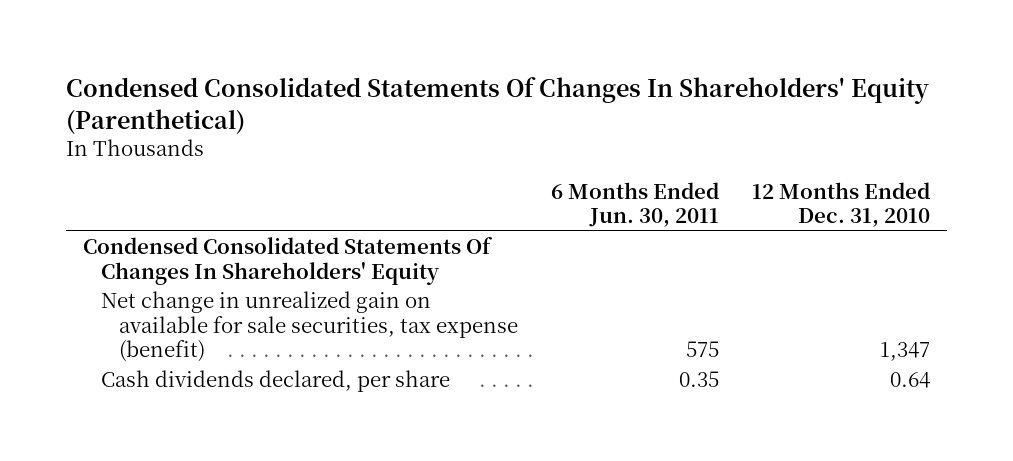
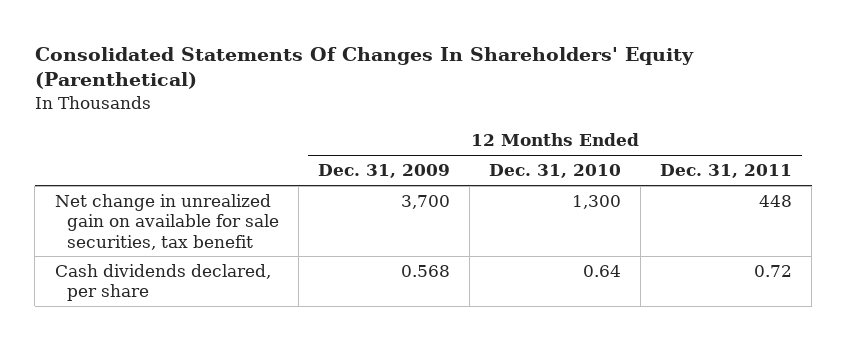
[65,77,929,134] Condensed Consolidated Statements Of Changes In Shareholders' Equity (Parenthetical) -> [34,46,694,90] Consolidated Statements Of Changes In Shareholders' Equity (Parenthetical)
[550,181,719,228] 6 Months Ended Jun. 30, 2011 -> none
none -> [318,164,451,179] Dec. 31, 2009
none -> [660,164,793,179] Dec. 31, 2011
[82,237,493,285] Condensed Consolidated Statements Of Changes In Shareholders' Equity -> none
[100,291,518,363] Net change in unrealized gain on available for sale securities, tax expense (benefit) -> [54,193,280,250] Net change in unrealized gain on available for sale securities, tax benefit
[880,342,931,362] 1,347 -> [572,194,622,209] 1,300

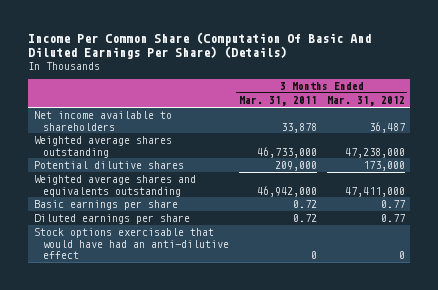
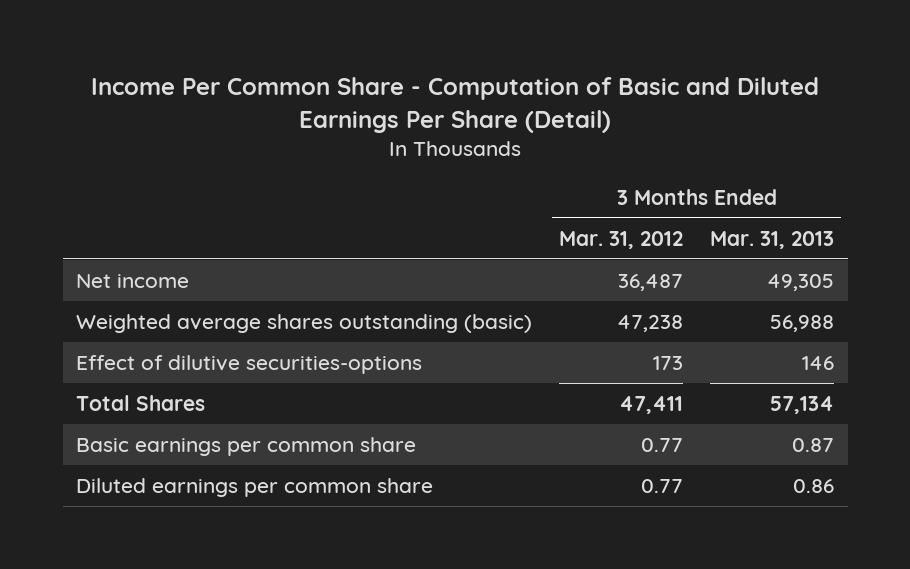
[28,31,372,60] Income Per Common Share (Computation Of Basic And Diluted Earnings Per Share) (Details) -> [91,77,820,133] Income Per Common Share - Computation of Basic and Diluted Earnings Per Share (Detail)
[238,96,317,107] Mar. 31, 2011 -> none
none -> [710,230,835,249] Mar. 31, 2013
[33,161,184,170] Potential dilutive shares -> none
[33,175,196,197] Weighted average shares and equivalents outstanding -> none
[33,228,229,259] Stock options exercisable that would have had an anti-dilutive effect -> none
[33,111,172,131] Net income available to shareholders -> [76,273,190,288] Net income
[33,136,172,158] Weighted average shares outstanding -> [76,313,533,333] Weighted average shares outstanding (basic)
[344,147,405,158] 47,238,000 -> [617,314,684,332] 47,238
none -> [76,354,423,374] Effect of dilutive securities-options
none -> [76,394,206,411] Total Shares
[33,200,178,211] Basic earnings per share -> [76,436,417,456] Basic earnings per common share
[33,214,190,225] Diluted earnings per share -> [76,477,434,497] Diluted earnings per common share

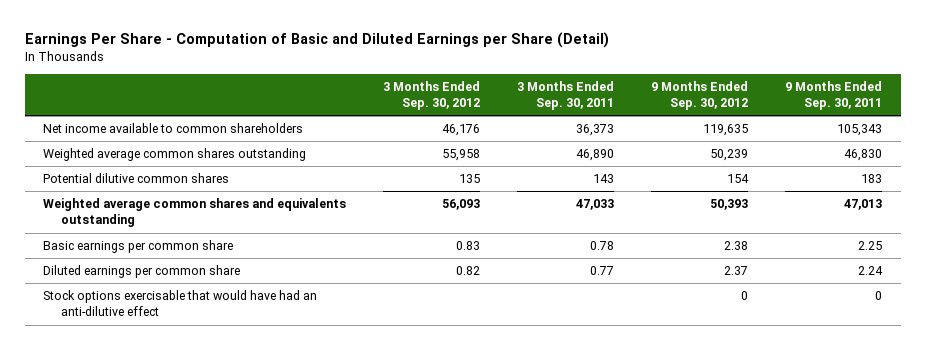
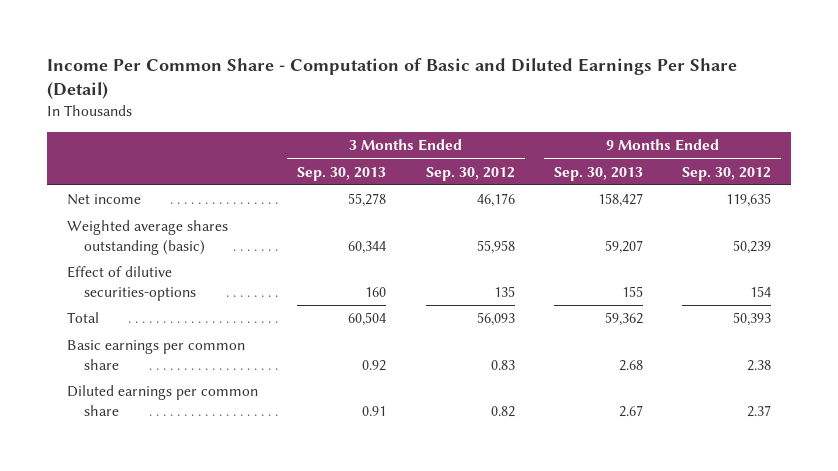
[24,32,609,49] Earnings Per Share - Computation of Basic and Diluted Earnings per Share (Detail) -> [47,58,738,100] Income Per Common Share - Computation of Basic and Diluted Earnings Per Share (Detail)
[517,81,615,111] 3 Months Ended Sep. 30, 2011 -> none
[785,81,883,111] 9 Months Ended Sep. 30, 2011 -> none
none -> [297,166,387,181] Sep. 30, 2013
none -> [554,166,644,181] Sep. 30, 2013
[43,123,304,134] Net income available to common shareholders -> [66,194,141,206] Net income
[43,148,307,162] Weighted average common shares outstanding -> [66,220,228,255] Weighted average shares outstanding (basic)
[43,173,230,184] Potential dilutive common shares -> [66,266,196,301] Effect of dilutive securities-options
[43,198,347,228] Weighted average common shares and equivalents outstanding -> [66,312,99,324] Total
[43,290,318,317] Stock options exercisable that would have had an anti-dilutive effect -> none

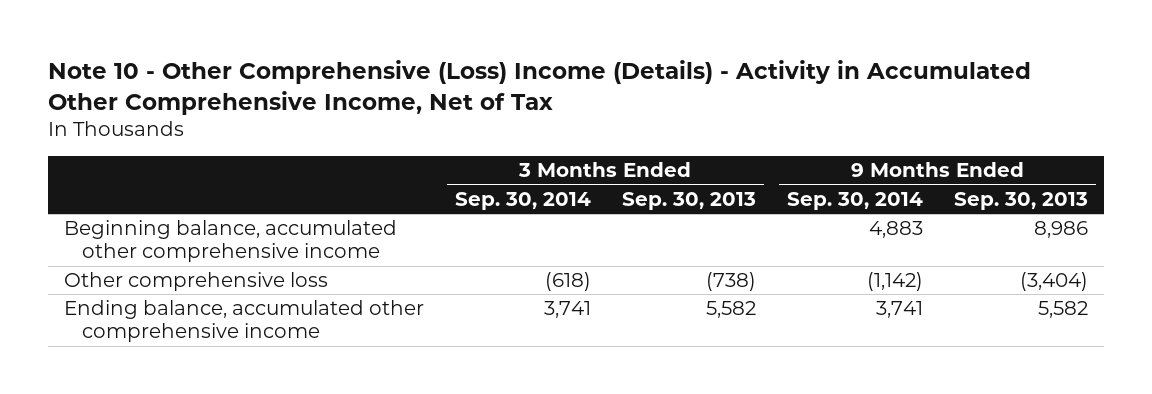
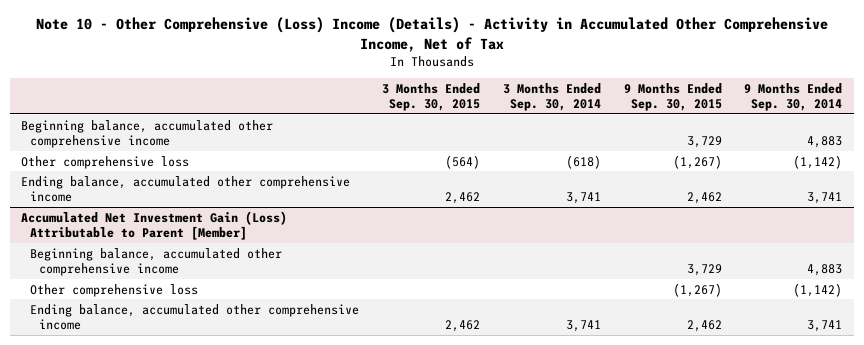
[621,191,756,210] Sep. 30, 2013 -> none
[954,191,1089,210] Sep. 30, 2013 -> none
none -> [382,82,481,111] 3 Months Ended Sep. 30, 2015
none -> [623,82,722,111] 9 Months Ended Sep. 30, 2015
none -> [21,210,288,240] Accumulated Net Investment Gain (Loss) Attributable to Parent [Member]
none -> [30,247,283,276] Beginning balance, accumulated other comprehensive income
none -> [30,283,199,297] Other comprehensive loss
none -> [30,303,360,330] Ending balance, accumulated other comprehensive income

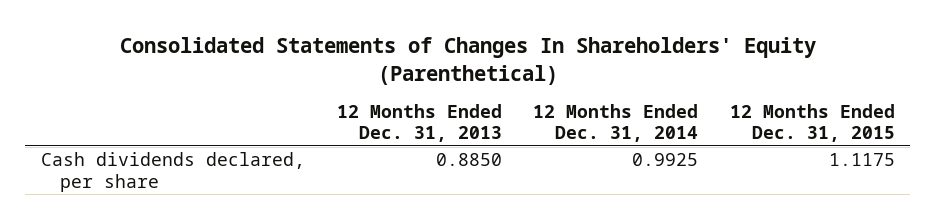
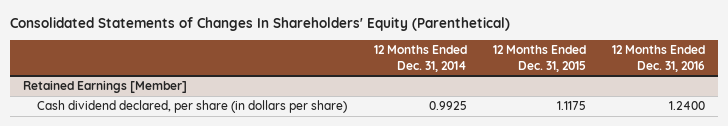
[336,103,502,143] 12 Months Ended Dec. 31, 2013 -> none
none -> [612,45,706,72] 12 Months Ended Dec. 31, 2016
none -> [22,80,187,94] Retained Earnings [Member]
[41,152,306,192] Cash dividends declared, per share -> [37,100,348,114] Cash dividend declared, per share (in dollars per share)

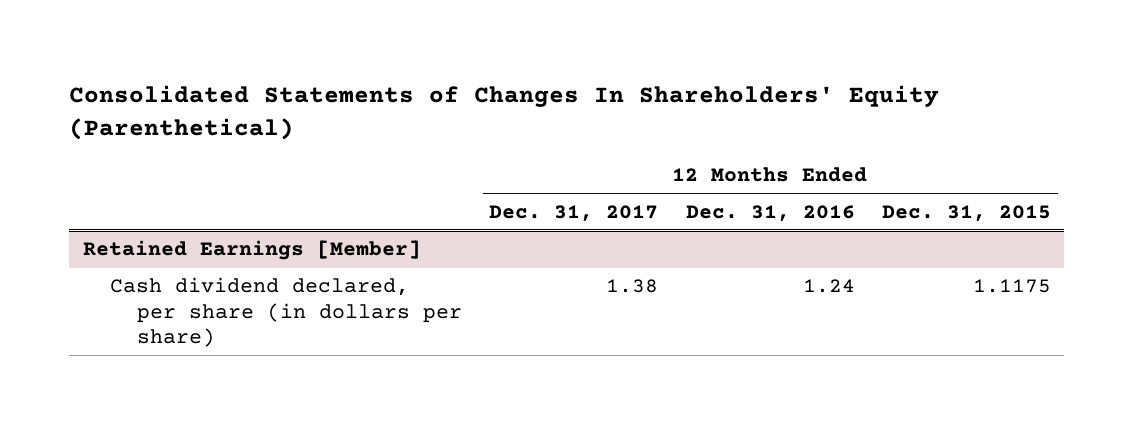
[373,45,467,72] 12 Months Ended Dec. 31, 2014 -> none
none -> [489,204,659,222] Dec. 31, 2017
[669,101,706,111] 1.2400 -> [802,279,855,294] 1.24

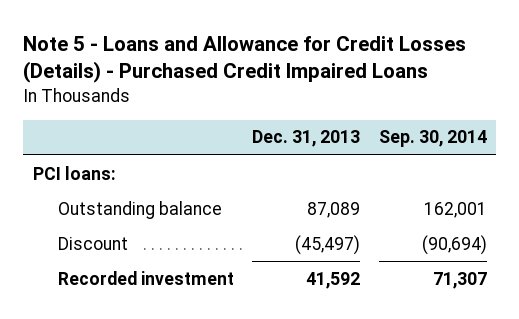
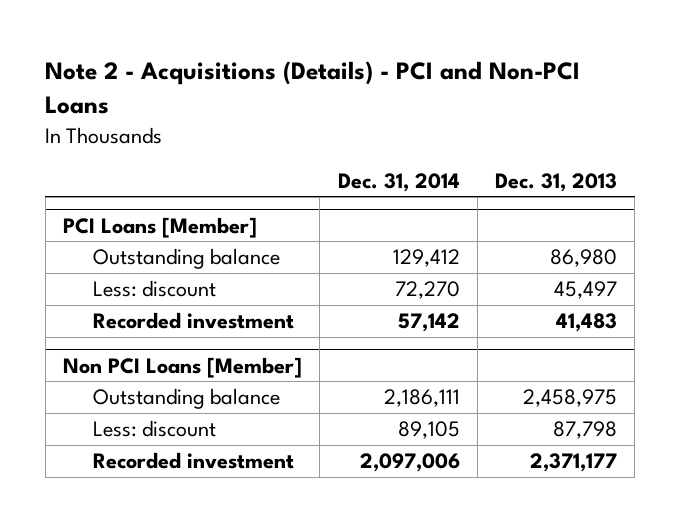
[23,35,467,84] Note 5 - Loans and Allowance for Credit Losses (Details) - Purchased Credit Impaired Loans -> [45,61,581,115] Note 2 - Acquisitions (Details) - PCI and Non-PCI Loans
[378,130,487,148] Sep. 30, 2014 -> none
none -> [337,172,460,192] Dec. 31, 2014
[32,165,116,180] PCI loans: -> none
none -> [62,216,257,238] PCI Loans [Member]
[307,201,361,218] 87,089 -> [550,249,618,268] 86,980
[57,236,128,250] Discount -> [93,280,217,298] Less: discount
[295,234,361,255] (45,497) -> [554,281,618,300] 45,497
[306,271,361,289] 41,592 -> [556,313,618,333] 41,483
none -> [62,356,302,378] Non PCI Loans [Member]
none -> [93,388,281,410] Outstanding balance
none -> [93,420,217,438] Less: discount
none -> [93,452,295,470] Recorded investment

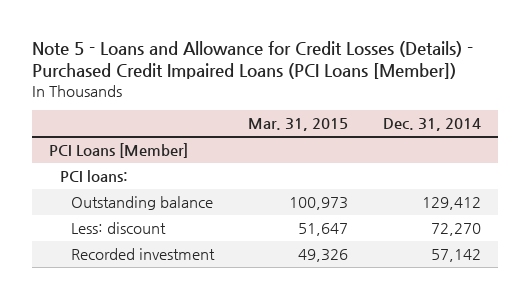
[45,61,581,115] Note 2 - Acquisitions (Details) - PCI and Non-PCI Loans -> [31,41,473,80] Note 5 - Loans and Allowance for Credit Losses (Details) - Purchased Credit Impaired Loans (PCI Loans [Member])
[495,172,618,192] Dec. 31, 2013 -> none
none -> [248,118,349,132] Mar. 31, 2015
none -> [59,170,128,183] PCI loans:
[62,356,302,378] Non PCI Loans [Member] -> none
[93,388,281,410] Outstanding balance -> none
[93,420,217,438] Less: discount -> none
[93,452,295,470] Recorded investment -> none

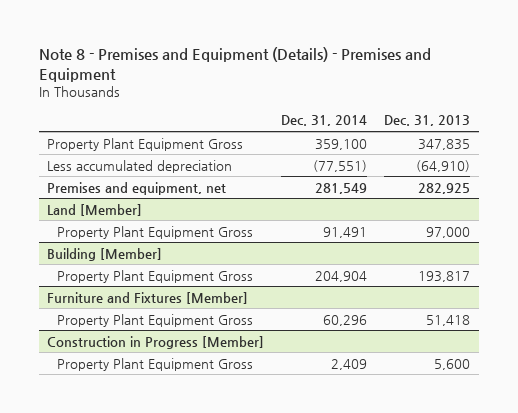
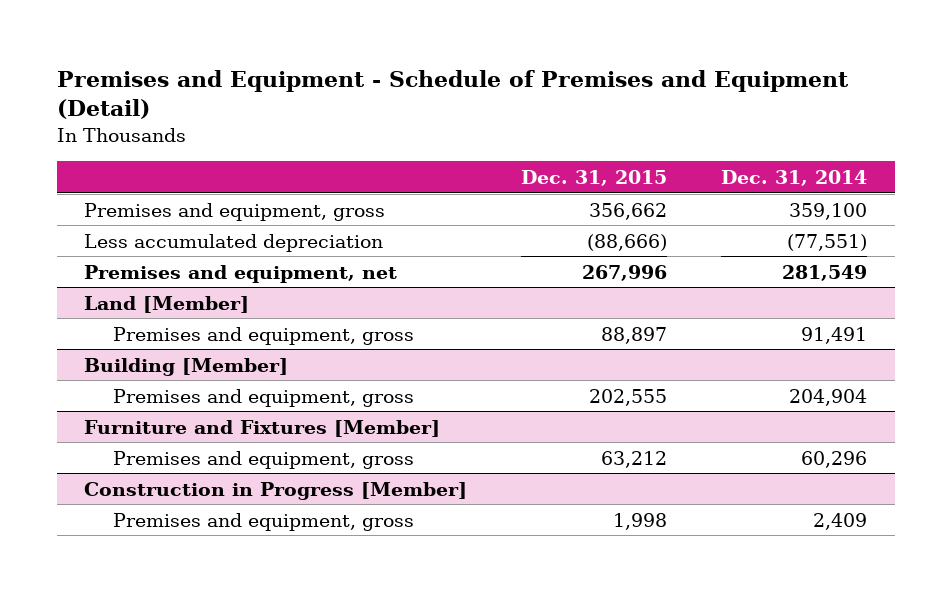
[38,46,431,82] Note 8 - Premises and Equipment (Details) - Premises and Equipment -> [56,69,849,120] Premises and Equipment - Schedule of Premises and Equipment (Detail)
[384,115,471,127] Dec. 31, 2013 -> none
none -> [521,170,668,187] Dec. 31, 2015
[47,137,244,151] Property Plant Equipment Gross -> [84,202,386,221] Premises and equipment, gross
[56,225,253,239] Property Plant Equipment Gross -> [112,326,414,345] Premises and equipment, gross
[56,269,253,283] Property Plant Equipment Gross -> [112,388,414,407] Premises and equipment, gross
[56,313,253,327] Property Plant Equipment Gross -> [112,450,414,469] Premises and equipment, gross
[56,357,253,371] Property Plant Equipment Gross -> [112,512,414,531] Premises and equipment, gross

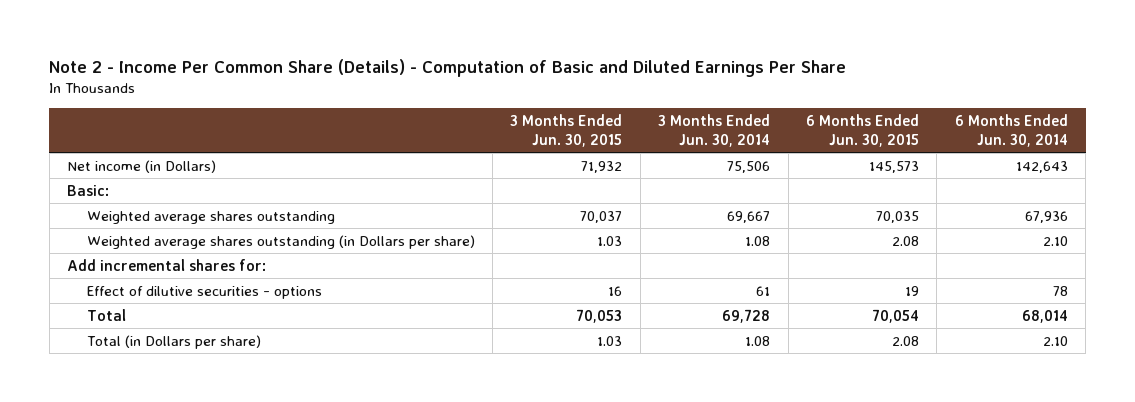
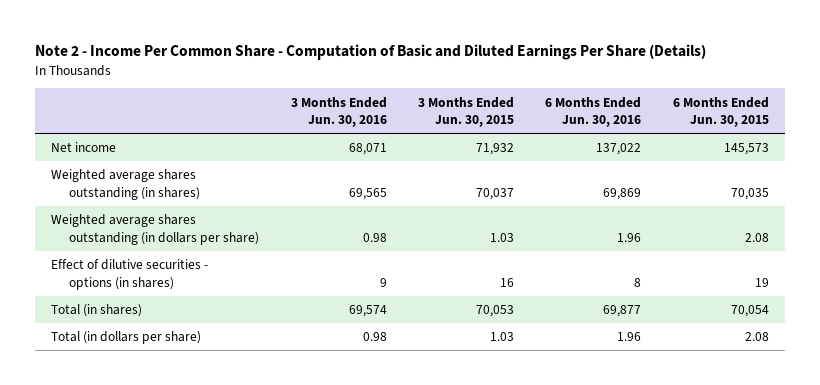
[49,58,847,77] Note 2 - Income Per Common Share (Details) - Computation of Basic and Diluted Earnings Per Share -> [35,44,707,61] Note 2 - Income Per Common Share - Computation of Basic and Diluted Earnings Per Share (Details)
[658,113,771,148] 3 Months Ended Jun. 30, 2014 -> none
[954,113,1068,148] 6 Months Ended Jun. 30, 2014 -> none
none -> [290,96,387,127] 3 Months Ended Jun. 30, 2016
none -> [545,96,642,127] 6 Months Ended Jun. 30, 2016
[67,184,110,196] Basic: -> none
[67,258,267,271] Add incremental shares for: -> none
[67,159,217,173] Net income (in Dollars) -> [50,142,116,153] Net income
[86,210,335,224] Weighted average shares outstanding -> [50,169,201,200] Weighted average shares outstanding (in shares)
[86,234,475,249] Weighted average shares outstanding (in Dollars per share) -> [50,214,260,245] Weighted average shares outstanding (in dollars per share)
[86,285,322,299] Effect of dilutive securities - options -> [50,259,208,290] Effect of dilutive securities - options (in shares)
[86,308,126,321] Total -> [50,304,142,318] Total (in shares)
[86,334,261,349] Total (in Dollars per share) -> [50,331,201,345] Total (in dollars per share)

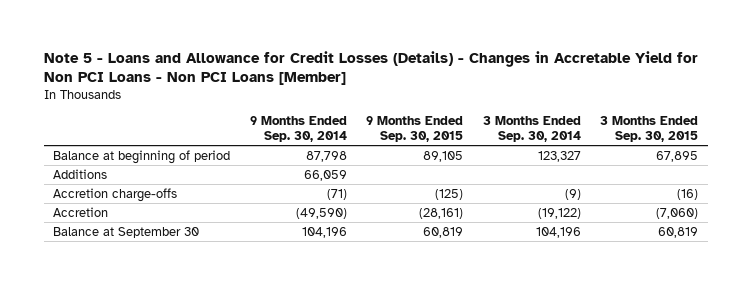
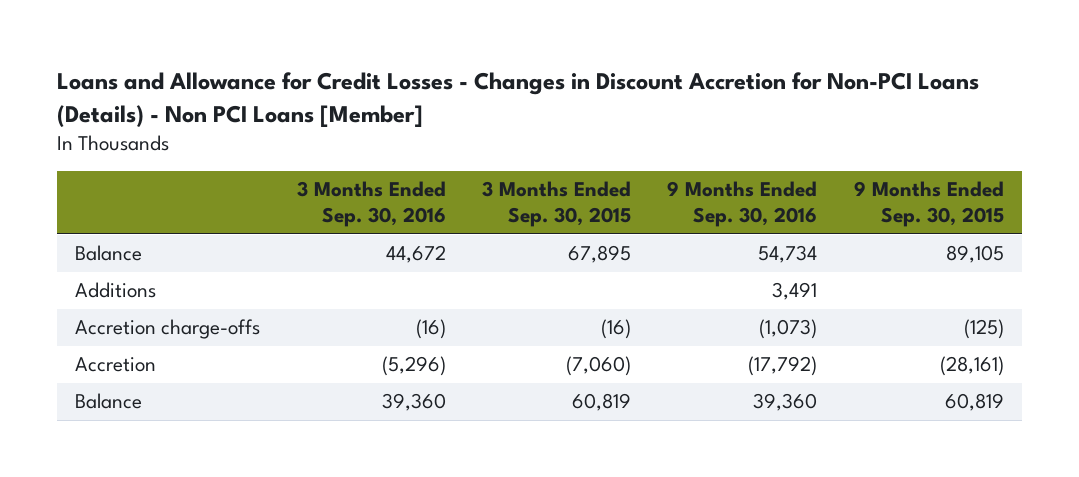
[43,50,698,86] Note 5 - Loans and Allowance for Credit Losses (Details) - Changes in Accretable Yield for Non PCI Loans - Non PCI Loans [Member] -> [57,72,980,127] Loans and Allowance for Credit Losses - Changes in Discount Accretion for Non-PCI Loans (Details) - Non PCI Loans [Member]
[249,116,347,143] 9 Months Ended Sep. 30, 2014 -> none
[482,116,581,143] 3 Months Ended Sep. 30, 2014 -> none
none -> [296,180,446,228] 3 Months Ended Sep. 30, 2016
none -> [667,180,818,228] 9 Months Ended Sep. 30, 2016
[53,149,231,164] Balance at beginning of period -> [75,245,143,262] Balance
[53,226,200,238] Balance at September 30 -> [75,393,143,410] Balance

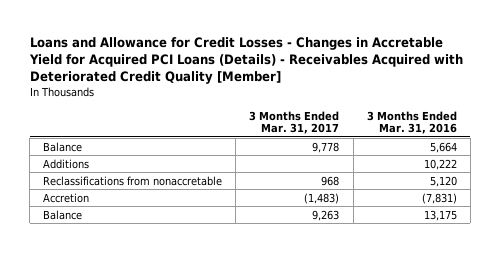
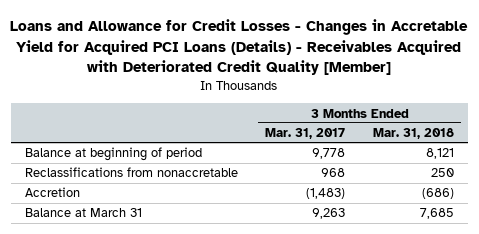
[366,110,457,135] 3 Months Ended Mar. 31, 2016 -> none
none -> [373,128,455,140] Mar. 31, 2018
[43,158,90,169] Additions -> none
[43,141,83,152] Balance -> [24,147,202,162] Balance at beginning of period
[43,209,83,220] Balance -> [24,208,142,218] Balance at March 31

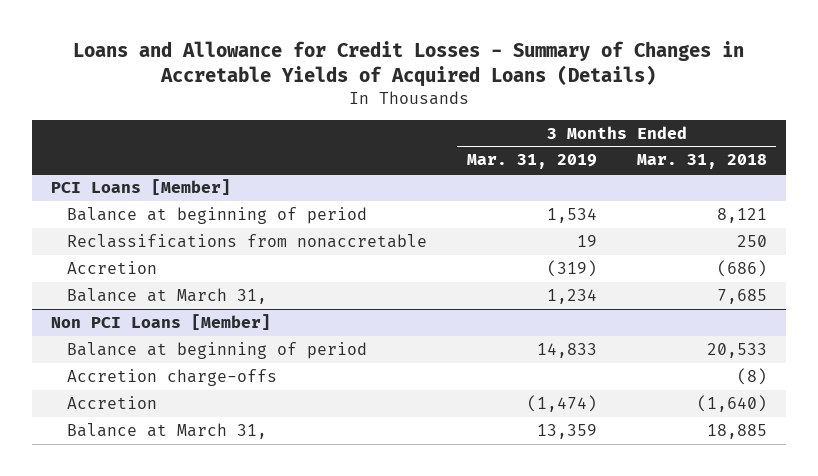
[10,19,469,76] Loans and Allowance for Credit Losses - Changes in Accretable Yield for Acquired PCI Loans (Details) - Receivables Acquired with Deteriorated Credit Quality [Member] -> [72,40,744,87] Loans and Allowance for Credit Losses - Summary of Changes in Accretable Yields of Acquired Loans (Details)
[265,128,346,140] Mar. 31, 2017 -> none
none -> [466,154,597,170] Mar. 31, 2019
none -> [51,178,232,195] PCI Loans [Member]
[24,208,142,218] Balance at March 31 -> [67,287,268,304] Balance at March 31,
none -> [51,313,272,330] Non PCI Loans [Member]
none -> [67,341,368,359] Balance at beginning of period
none -> [67,368,278,386] Accretion charge-offs
none -> [67,395,158,409] Accretion
none -> [67,422,268,439] Balance at March 31,

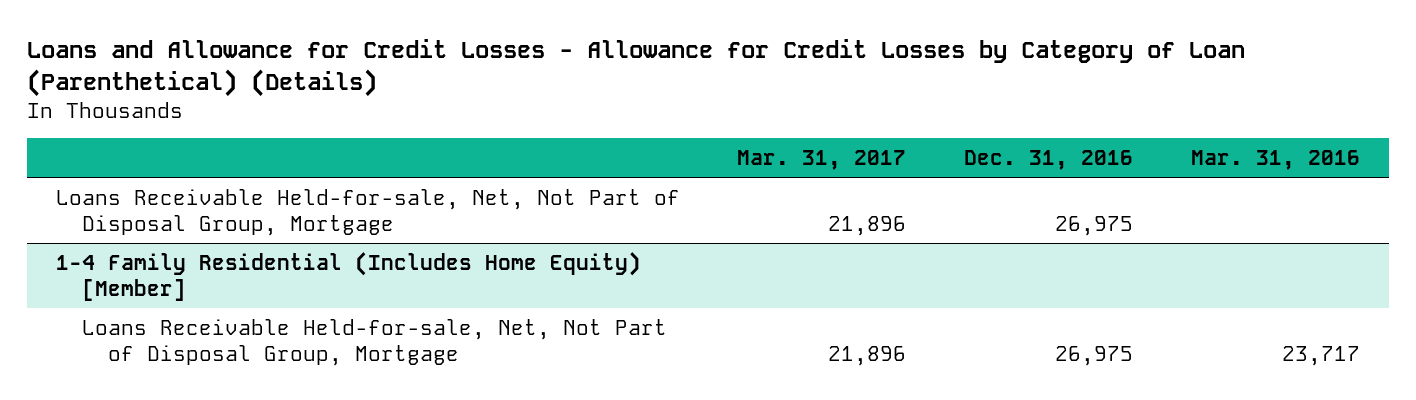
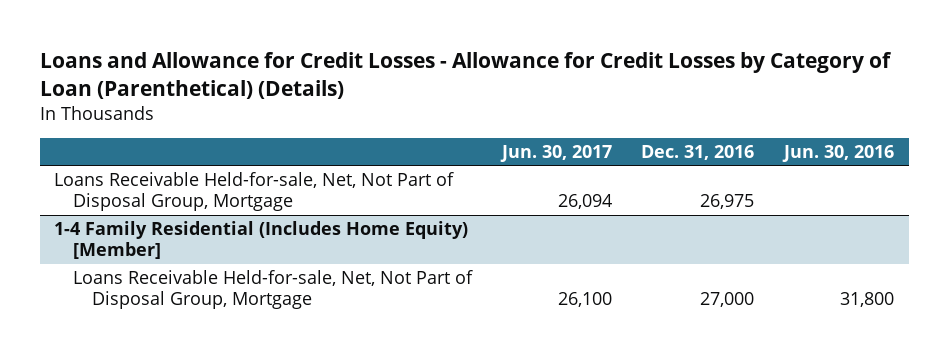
[737,150,907,171] Mar. 31, 2017 -> none
[1191,150,1361,171] Mar. 31, 2016 -> none
none -> [499,145,612,163] Jun. 30, 2017
none -> [781,145,894,163] Jun. 30, 2016
[1055,345,1134,366] 26,975 -> [700,292,755,308] 27,000

